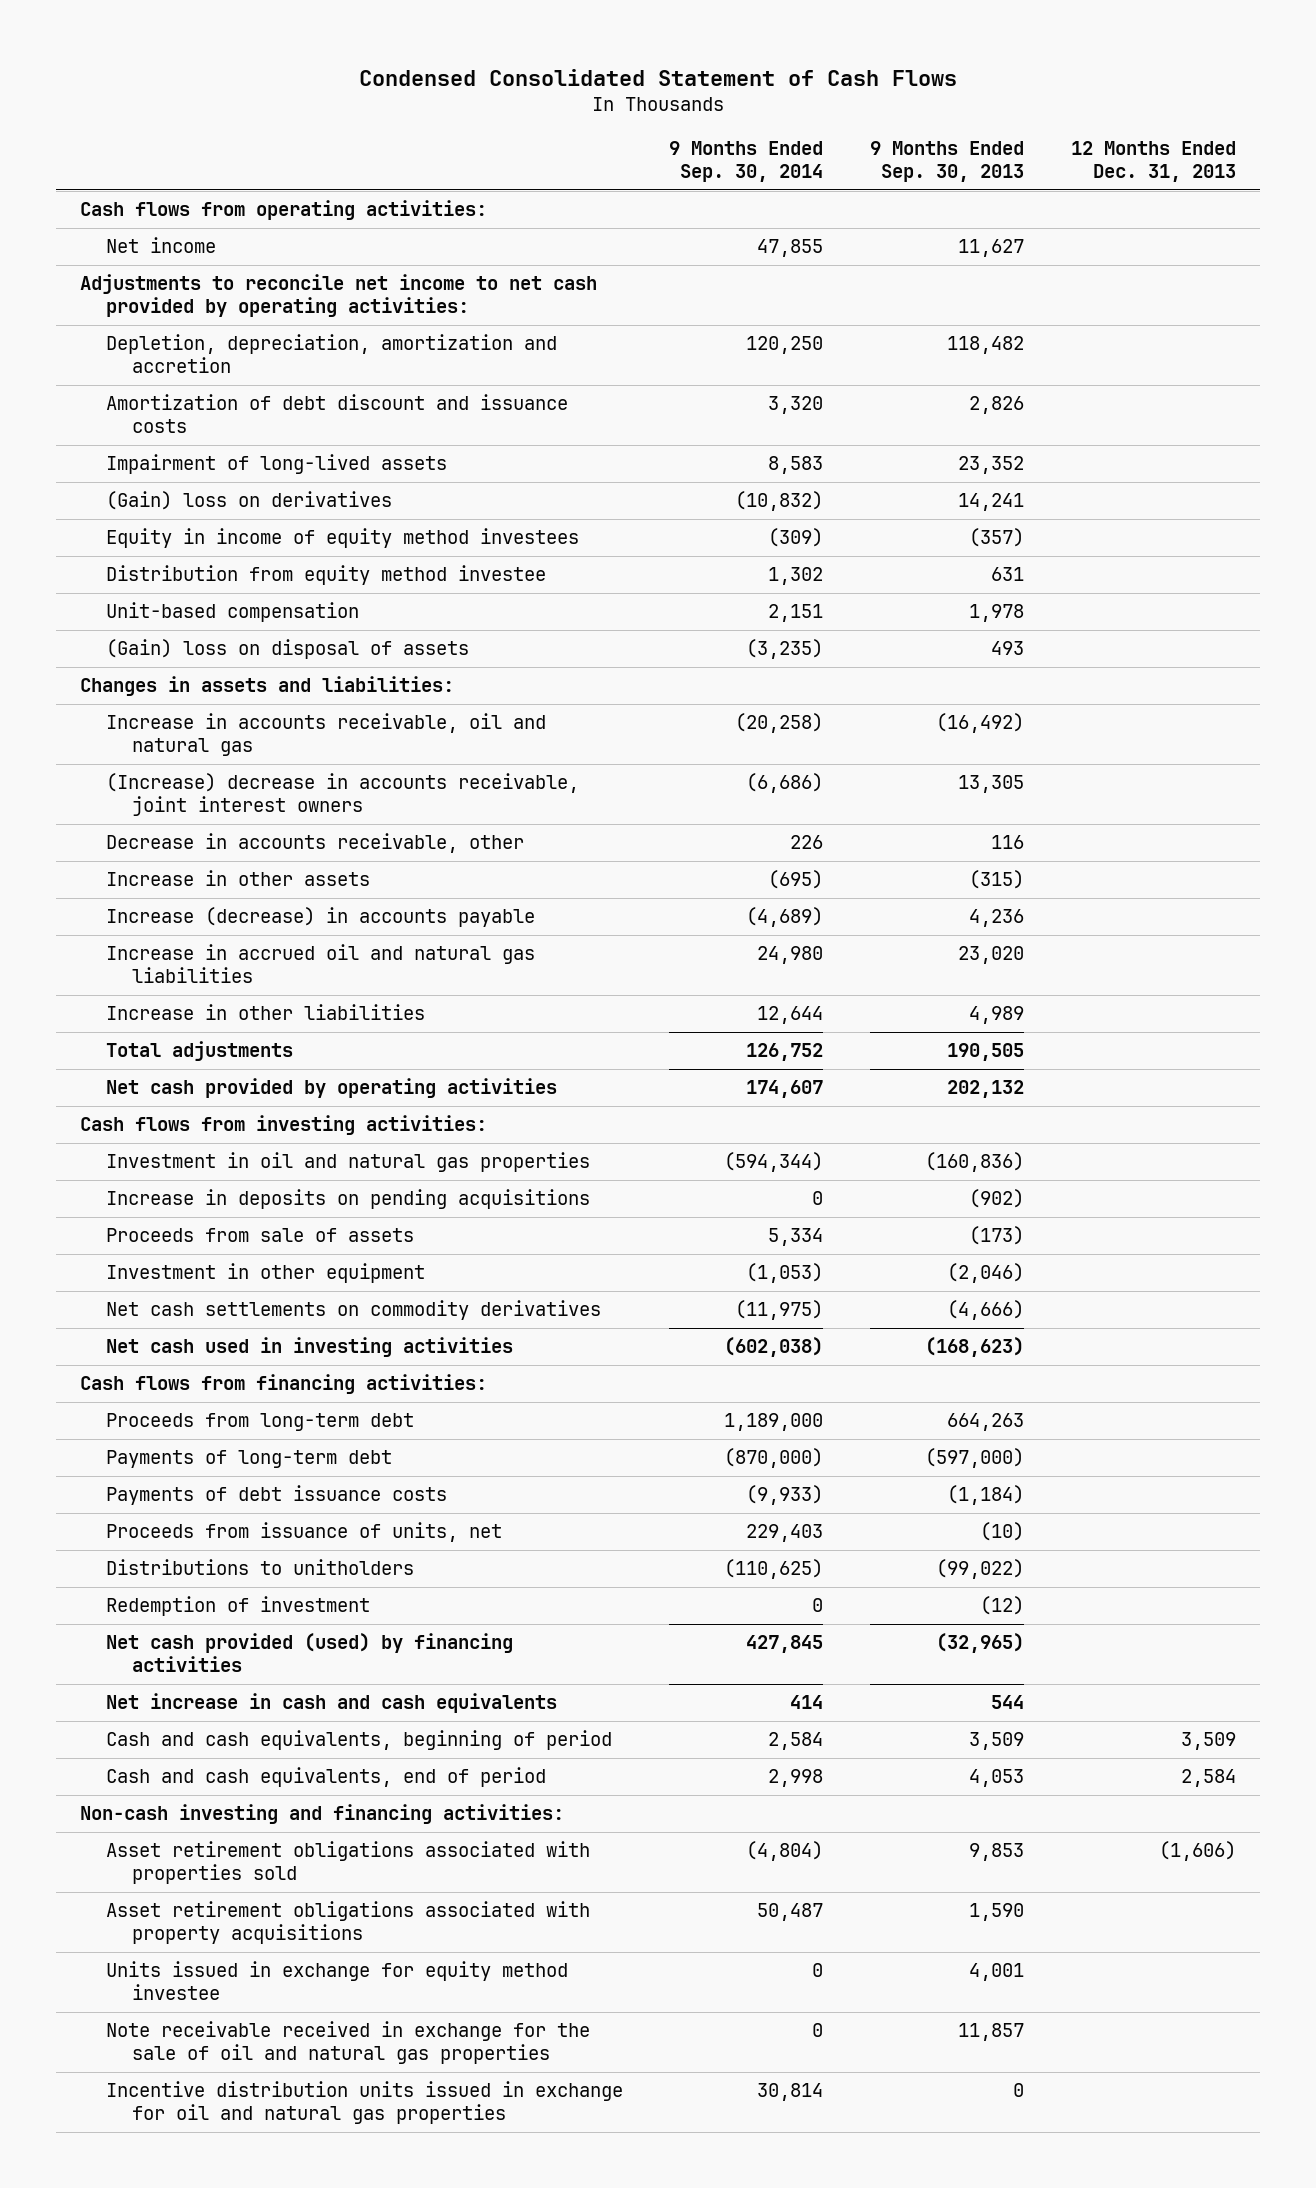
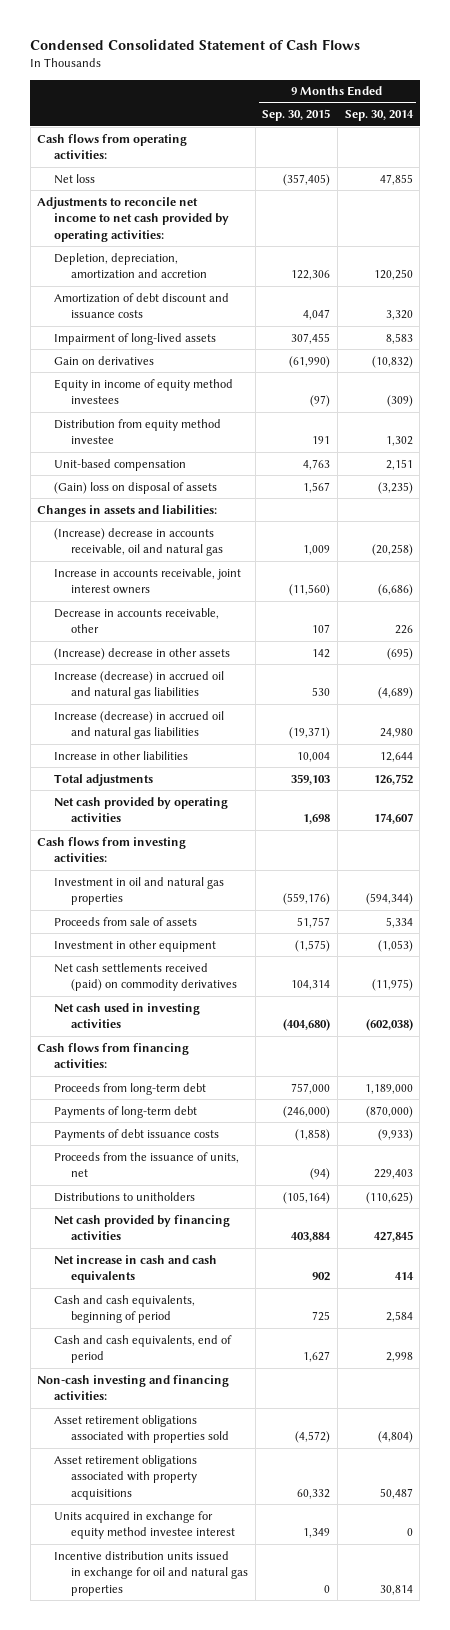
[870,141,1025,183] 9 Months Ended Sep. 30, 2013 -> none
[1071,141,1237,183] 12 Months Ended Dec. 31, 2013 -> none
none -> [262,109,331,122] Sep. 30, 2015
[105,237,216,254] Net income -> [54,173,96,184] Net loss
[105,491,392,511] (Gain) loss on derivatives -> [54,355,155,365] Gain on derivatives
[105,713,546,757] Increase in accounts receivable, oil and natural gas -> [54,527,223,557] (Increase) decrease in accounts receivable, oil and natural gas
[105,773,579,817] (Increase) decrease in accounts receivable, joint interest owners -> [54,567,242,595] Increase in accounts receivable, joint interest owners
[105,870,370,887] Increase in other assets -> [54,647,231,660] (Increase) decrease in other assets
[105,907,535,928] Increase (decrease) in accounts payable -> [54,670,225,700] Increase (decrease) in accrued oil and natural gas liabilities
[105,944,535,984] Increase in accrued oil and natural gas liabilities -> [54,710,225,740] Increase (decrease) in accrued oil and natural gas liabilities
[105,1189,590,1210] Increase in deposits on pending acquisitions -> none
[105,1300,601,1321] Net cash settlements on commodity derivatives -> [54,962,237,992] Net cash settlements received (paid) on commodity derivatives
[105,1522,502,1543] Proceeds from issuance of units, net -> [54,1151,240,1178] Proceeds from the issuance of units, net
[105,1596,370,1617] Redemption of investment -> none
[105,1633,513,1673] Net cash provided (used) by financing activities -> [54,1214,231,1241] Net cash provided by financing activities
[105,2021,590,2065] Note receivable received in exchange for the sale of oil and natural gas properties -> none
[105,1961,568,2001] Units issued in exchange for equity method investee -> [54,1510,235,1540] Units acquired in exchange for equity method investee interest

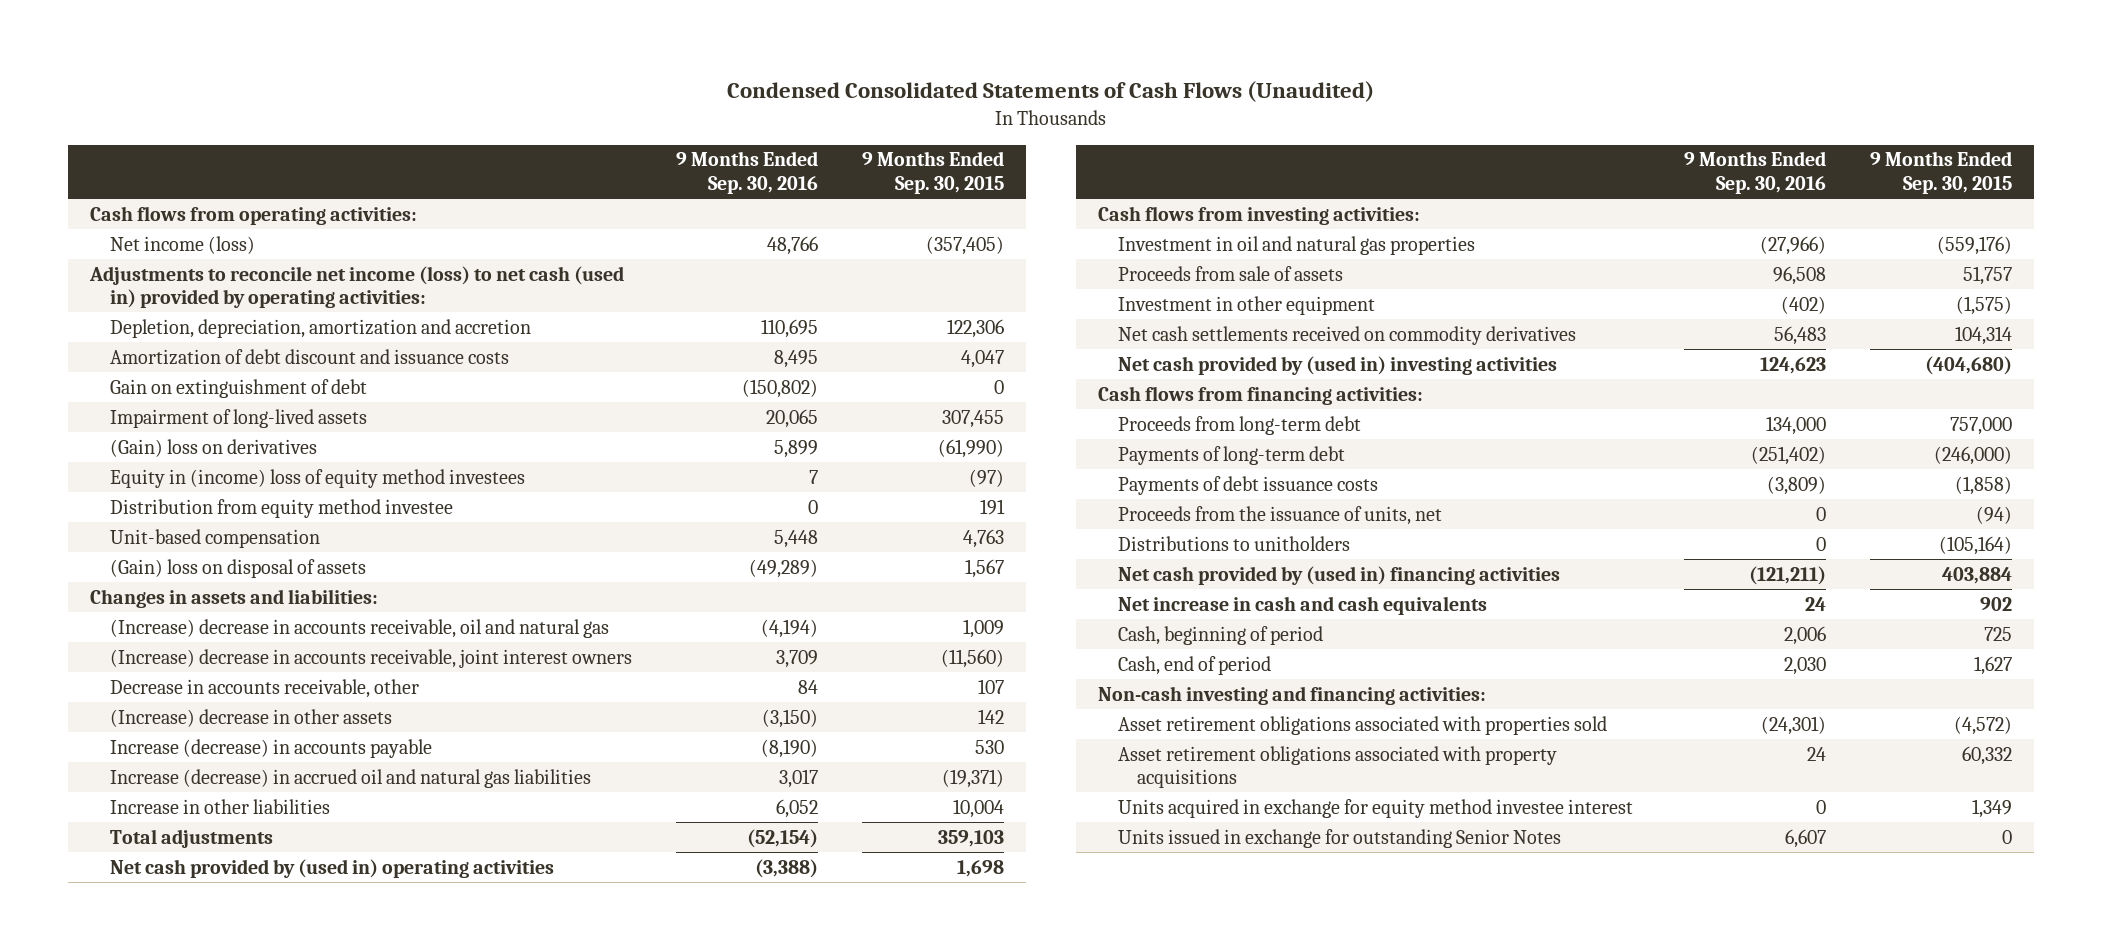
[30,38,361,50] Condensed Consolidated Statement of Cash Flows -> [726,81,1374,103] Condensed Consolidated Statements of Cash Flows (Unaudited)
[344,110,414,122] Sep. 30, 2014 -> none
none -> [675,151,818,194] 9 Months Ended Sep. 30, 2016
[54,173,96,184] Net loss -> [109,235,255,254] Net income (loss)
[37,196,230,242] Adjustments to reconcile net income to net cash provided by operating activities: -> [88,265,624,309] Adjustments to reconcile net income (loss) to net cash (used in) provided by operating activities:
none -> [109,378,367,398] Gain on extinguishment of debt
[54,355,155,365] Gain on derivatives -> [109,438,317,457] (Gain) loss on derivatives
[54,378,234,405] Equity in income of equity method investees -> [109,468,525,488] Equity in (income) loss of equity method investees
[54,567,242,595] Increase in accounts receivable, joint interest owners -> [109,648,632,668] (Increase) decrease in accounts receivable, joint interest owners
[54,670,225,700] Increase (decrease) in accrued oil and natural gas liabilities -> [109,738,432,758] Increase (decrease) in accounts payable
[54,796,229,823] Net cash provided by operating activities -> [109,858,554,878] Net cash provided by (used in) operating activities
[54,962,237,992] Net cash settlements received (paid) on commodity derivatives -> [1117,325,1576,345] Net cash settlements received on commodity derivatives
[54,1002,201,1029] Net cash used in investing activities -> [1117,355,1557,375] Net cash provided by (used in) investing activities
[54,1214,231,1241] Net cash provided by financing activities -> [1117,565,1560,585] Net cash provided by (used in) financing activities
[54,1294,196,1324] Cash and cash equivalents, beginning of period -> [1117,625,1323,645] Cash, beginning of period
[54,1334,233,1364] Cash and cash equivalents, end of period -> [1117,655,1271,675] Cash, end of period
[54,1550,248,1596] Incentive distribution units issued in exchange for oil and natural gas properties -> none
none -> [1117,828,1561,848] Units issued in exchange for outstanding Senior Notes

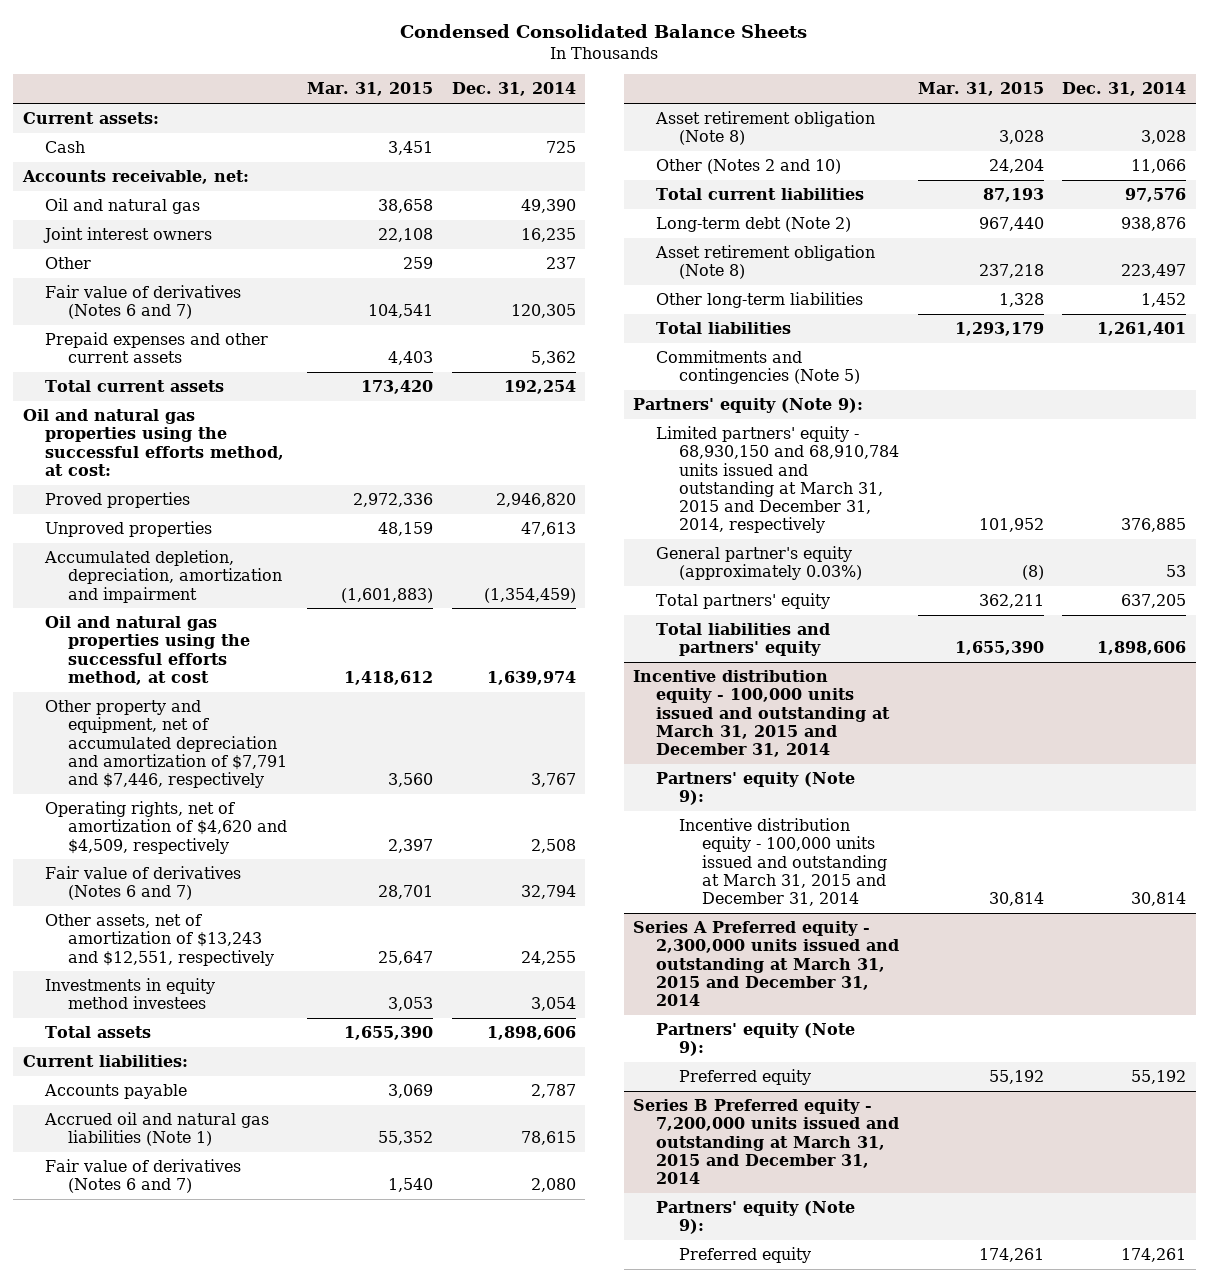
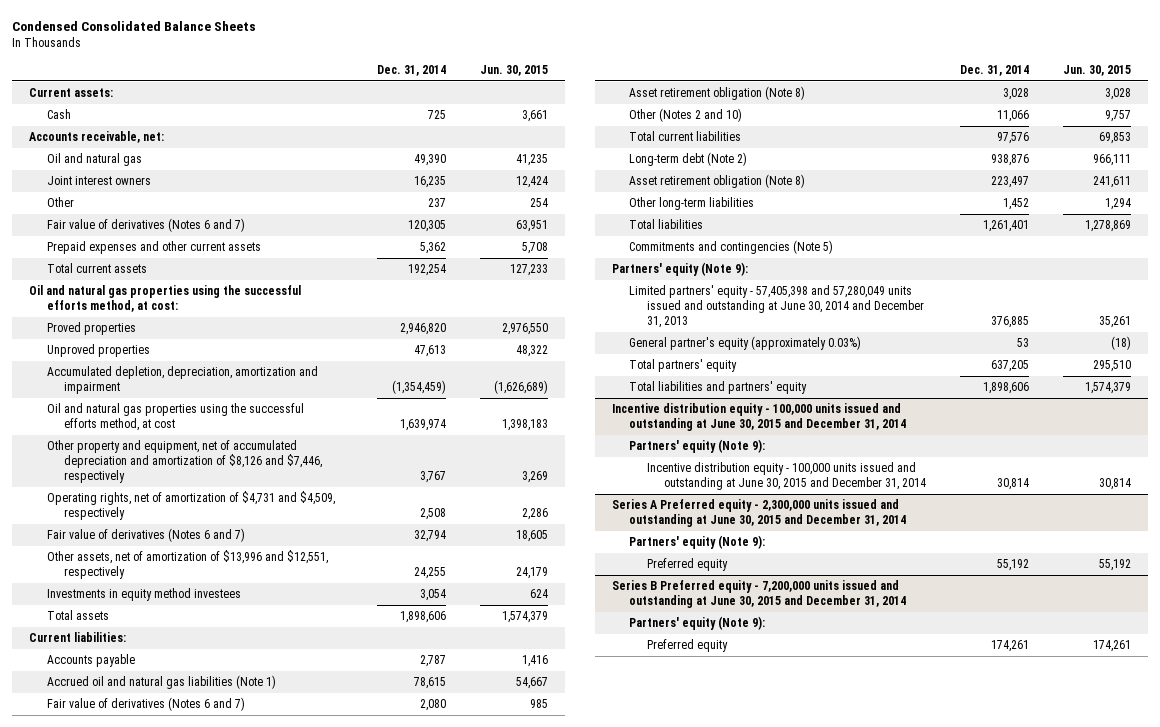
[307,82,434,97] Mar. 31, 2015 -> none
none -> [480,65,549,77] Jun. 30, 2015
[45,700,288,789] Other property and equipment, net of accumulated depreciation and amortization of $7,791 and $7,446, respectively -> [46,440,323,484] Other property and equipment, net of accumulated depreciation and amortization of $8,126 and $7,446, respectively
[45,801,288,854] Operating rights, net of amortization of $4,620 and $4,509, respectively -> [46,491,335,521] Operating rights, net of amortization of $4,731 and $4,509, respectively
[45,914,275,966] Other assets, net of amortization of $13,243 and $12,551, respectively -> [46,550,328,580] Other assets, net of amortization of $13,996 and $12,551, respectively
[656,426,899,534] Limited partners' equity - 68,930,150 and 68,910,784 units issued and outstanding at March 31, 2015 and December 31, 2014, respectively -> [629,285,924,329] Limited partners' equity - 57,405,398 and 57,280,049 units issued and outstanding at June 30, 2014 and December 31, 2013
[633,670,891,758] Incentive distribution equity - 100,000 units issued and outstanding at March 31, 2015 and December 31, 2014 -> [611,403,907,432] Incentive distribution equity - 100,000 units issued and outstanding at June 30, 2015 and December 31, 2014
[678,818,887,907] Incentive distribution equity - 100,000 units issued and outstanding at March 31, 2015 and December 31, 2014 -> [646,462,927,491] Incentive distribution equity - 100,000 units issued and outstanding at June 30, 2015 and December 31, 2014
[633,921,900,1007] Series A Preferred equity - 2,300,000 units issued and outstanding at March 31, 2015 and December 31, 2014 -> [611,499,907,528] Series A Preferred equity - 2,300,000 units issued and outstanding at June 30, 2015 and December 31, 2014
[633,1099,900,1185] Series B Preferred equity - 7,200,000 units issued and outstanding at March 31, 2015 and December 31, 2014 -> [611,580,907,609] Series B Preferred equity - 7,200,000 units issued and outstanding at June 30, 2015 and December 31, 2014

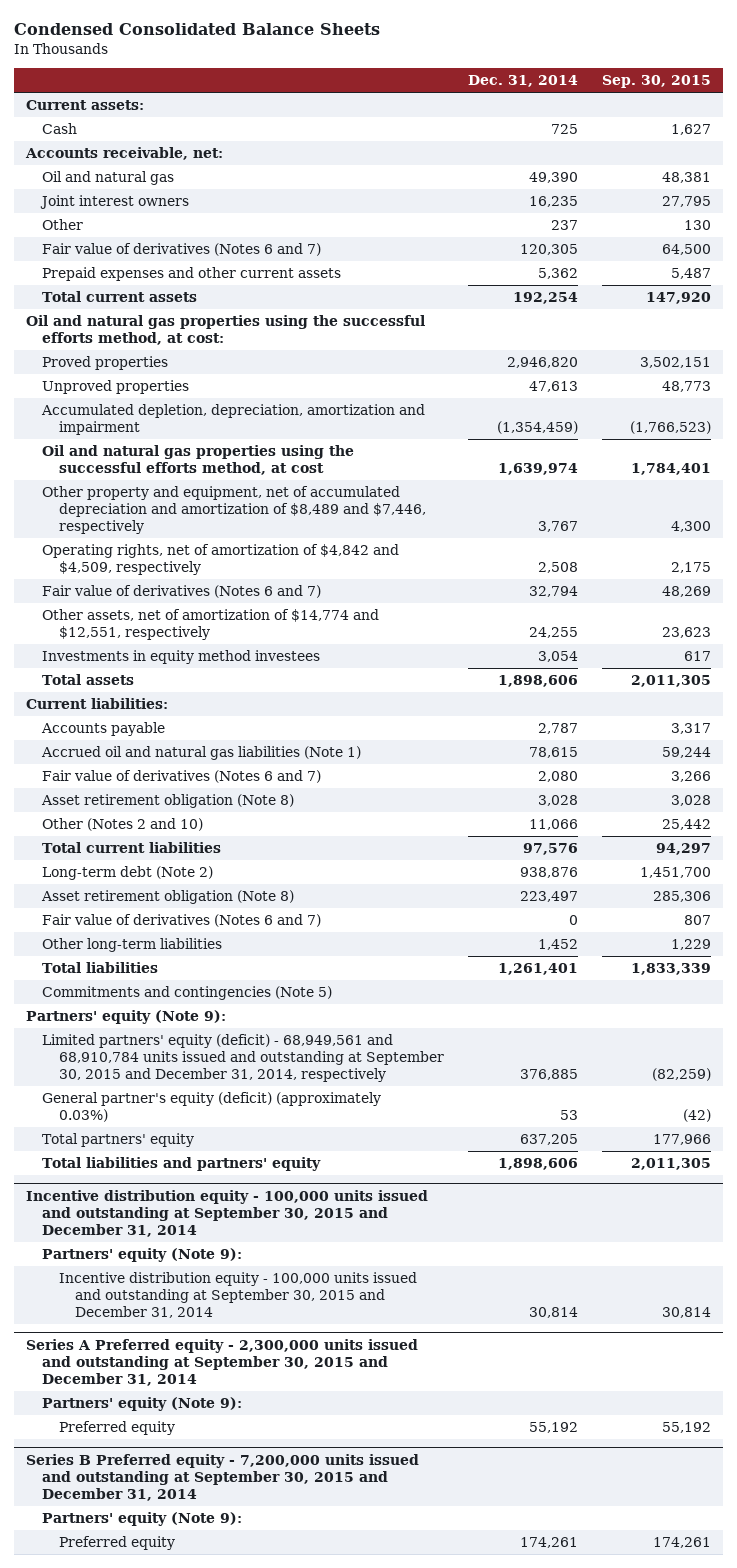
[480,65,549,77] Jun. 30, 2015 -> none
none -> [602,75,712,89] Sep. 30, 2015
[46,440,323,484] Other property and equipment, net of accumulated depreciation and amortization of $8,126 and $7,446, respectively -> [42,486,426,535] Other property and equipment, net of accumulated depreciation and amortization of $8,489 and $7,446, respectively
[46,491,335,521] Operating rights, net of amortization of $4,731 and $4,509, respectively -> [42,544,400,576] Operating rights, net of amortization of $4,842 and $4,509, respectively
[46,550,328,580] Other assets, net of amortization of $13,996 and $12,551, respectively -> [42,609,380,641] Other assets, net of amortization of $14,774 and $12,551, respectively
none -> [42,914,322,928] Fair value of derivatives (Notes 6 and 7)
[629,285,924,329] Limited partners' equity - 57,405,398 and 57,280,049 units issued and outstanding at June 30, 2014 and December 31, 2013 -> [42,1034,444,1083] Limited partners' equity (deficit) - 68,949,561 and 68,910,784 units issued and outstanding at September 30, 2015 and December 31, 2014, respectively
[629,336,862,351] General partner's equity (approximately 0.03%) -> [42,1092,382,1123] General partner's equity (deficit) (approximately 0.03%)
[611,403,907,432] Incentive distribution equity - 100,000 units issued and outstanding at June 30, 2015 and December 31, 2014 -> [26,1189,429,1237] Incentive distribution equity - 100,000 units issued and outstanding at September 30, 2015 and December 31, 2014
[646,462,927,491] Incentive distribution equity - 100,000 units issued and outstanding at June 30, 2015 and December 31, 2014 -> [58,1272,417,1319] Incentive distribution equity - 100,000 units issued and outstanding at September 30, 2015 and December 31, 2014
[611,499,907,528] Series A Preferred equity - 2,300,000 units issued and outstanding at June 30, 2015 and December 31, 2014 -> [26,1338,419,1386] Series A Preferred equity - 2,300,000 units issued and outstanding at September 30, 2015 and December 31, 2014
[611,580,907,609] Series B Preferred equity - 7,200,000 units issued and outstanding at June 30, 2015 and December 31, 2014 -> [26,1453,420,1501] Series B Preferred equity - 7,200,000 units issued and outstanding at September 30, 2015 and December 31, 2014

